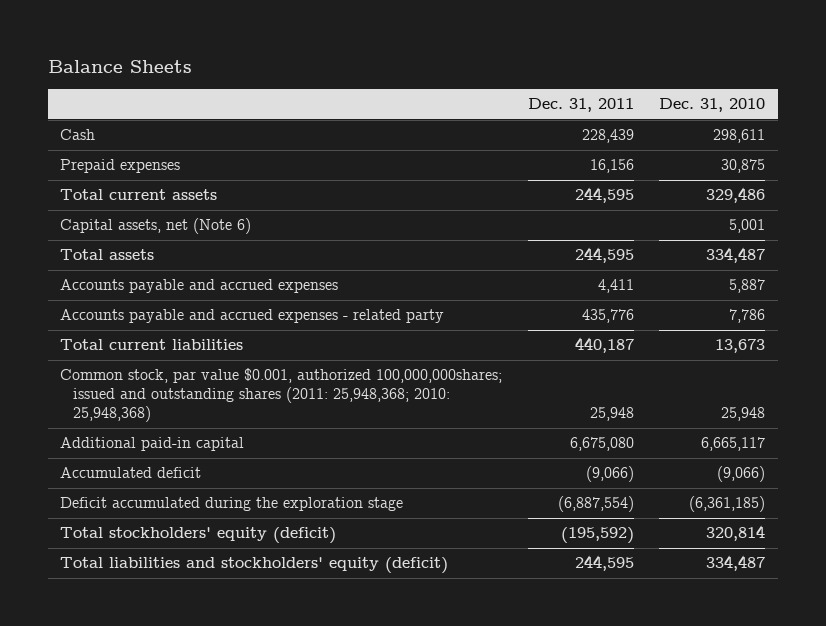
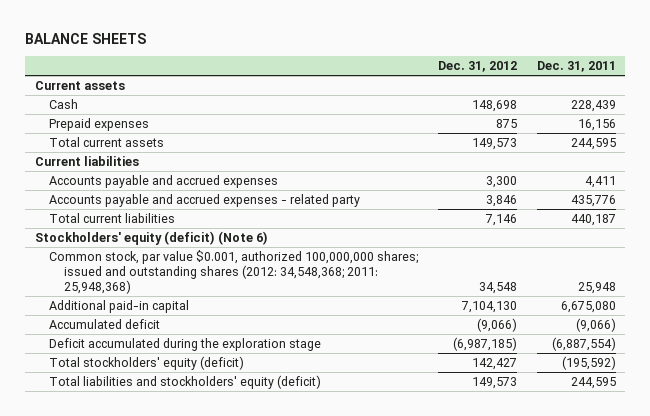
[47,59,192,73] Balance Sheets -> [24,33,146,45] BALANCE SHEETS
[659,98,766,113] Dec. 31, 2010 -> none
none -> [437,61,517,73] Dec. 31, 2012
none -> [34,80,125,90] Current assets
[60,218,252,235] Capital assets, net (Note 6) -> none
[60,249,155,261] Total assets -> none
none -> [34,155,139,166] Current liabilities
none -> [34,230,268,245] Stockholders' equity (deficit) (Note 6)
[60,368,503,423] Common stock, par value $0.001, authorized 100,000,000shares; issued and outstanding shares (2011: 25,948,368; 2010: 25,948,368) -> [49,249,419,294] Common stock, par value $0.001, authorized 100,000,000 shares; issued and outstanding shares (2012: 34,548,368; 2011: 25,948,368)

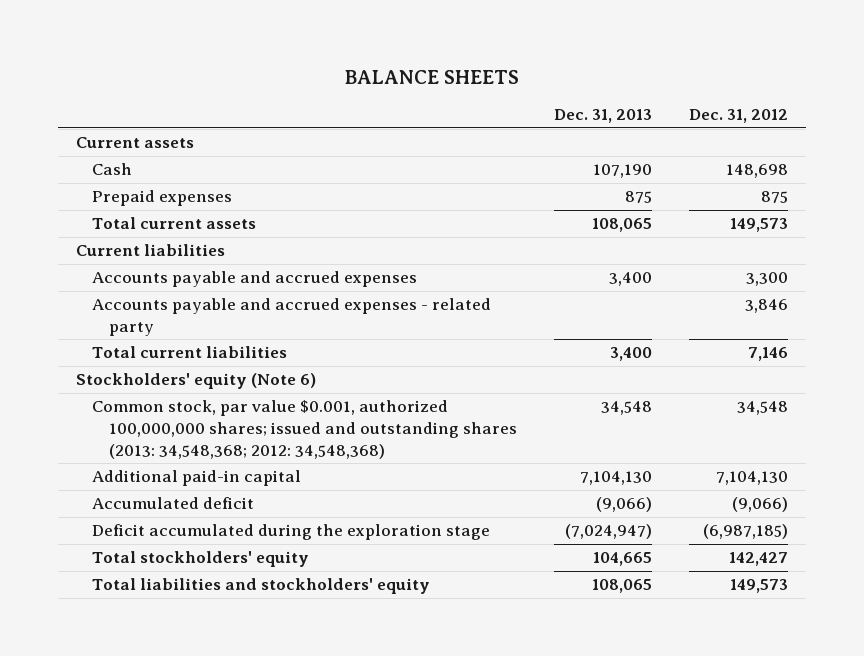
[536,61,616,73] Dec. 31, 2011 -> none
none -> [553,109,652,124] Dec. 31, 2013
[34,230,268,245] Stockholders' equity (deficit) (Note 6) -> [76,373,317,390] Stockholders' equity (Note 6)
[49,249,419,294] Common stock, par value $0.001, authorized 100,000,000 shares; issued and outstanding shares (2012: 34,548,368; 2011: 25,948,368) -> [92,400,517,459] Common stock, par value $0.001, authorized 100,000,000 shares; issued and outstanding shares (2013: 34,548,368; 2012: 34,548,368)
[49,355,245,370] Total stockholders' equity (deficit) -> [92,551,310,568] Total stockholders' equity
[49,374,322,389] Total liabilities and stockholders' equity (deficit) -> [92,578,431,595] Total liabilities and stockholders' equity

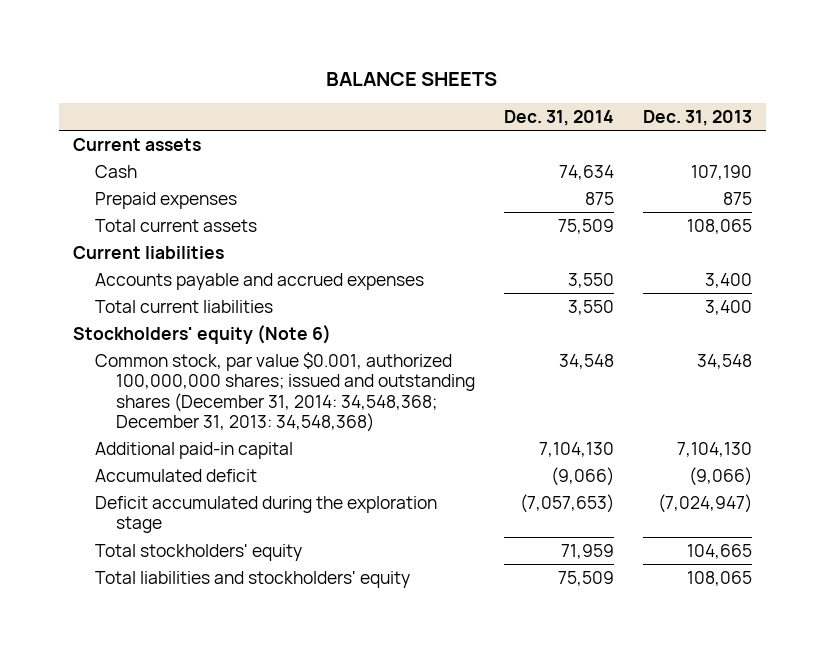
[688,109,788,124] Dec. 31, 2012 -> none
none -> [503,110,614,127] Dec. 31, 2014
[92,298,492,336] Accounts payable and accrued expenses - related party -> none
[92,400,517,459] Common stock, par value $0.001, authorized 100,000,000 shares; issued and outstanding shares (2013: 34,548,368; 2012: 34,548,368) -> [94,351,475,433] Common stock, par value $0.001, authorized 100,000,000 shares; issued and outstanding shares (December 31, 2014: 34,548,368; December 31, 2013: 34,548,368)

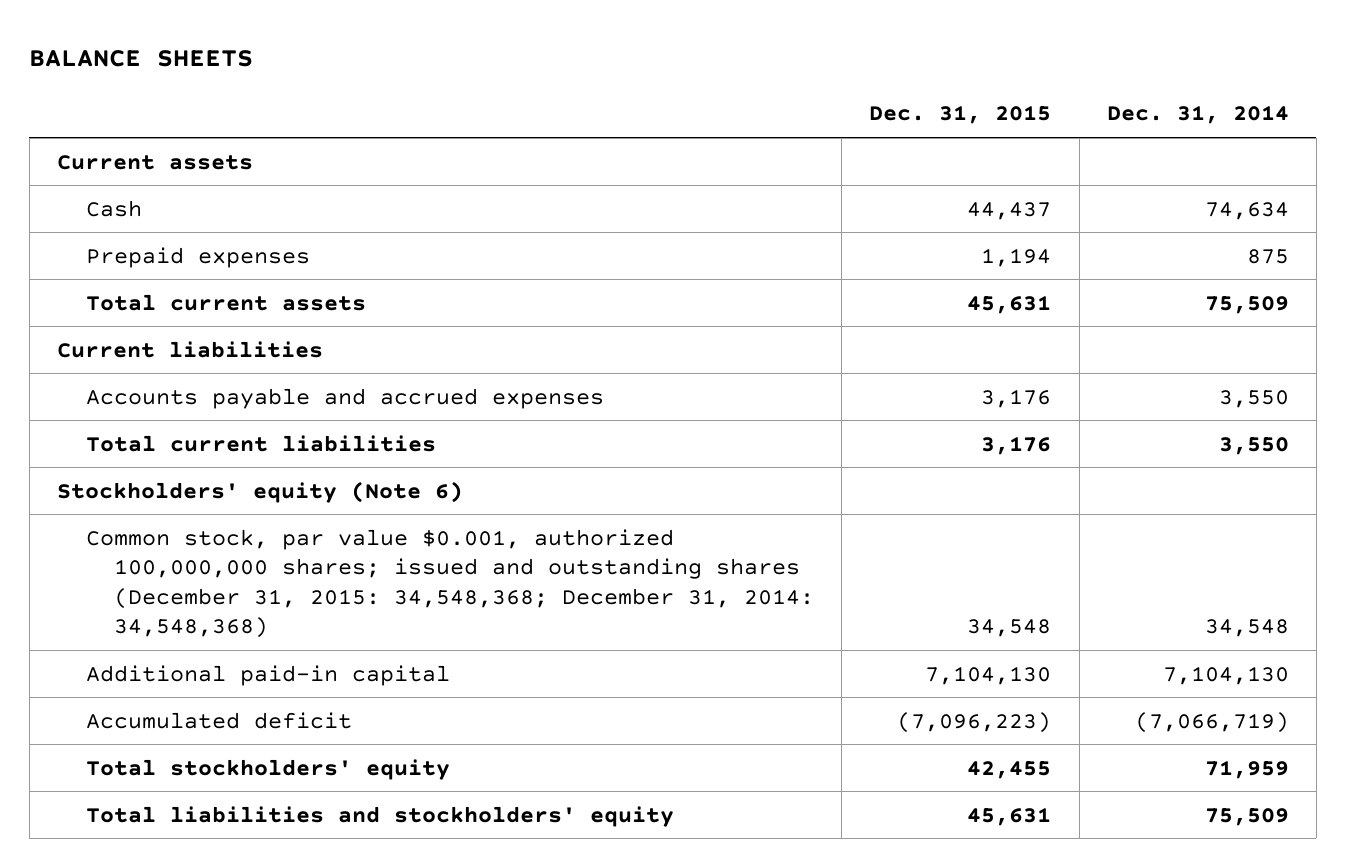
[642,110,752,127] Dec. 31, 2013 -> none
none -> [869,105,1052,125] Dec. 31, 2015
[94,351,475,433] Common stock, par value $0.001, authorized 100,000,000 shares; issued and outstanding shares (December 31, 2014: 34,548,368; December 31, 2013: 34,548,368) -> [85,528,815,639] Common stock, par value $0.001, authorized 100,000,000 shares; issued and outstanding shares (December 31, 2015: 34,548,368; December 31, 2014: 34,548,368)
[94,495,437,534] Deficit accumulated during the exploration stage -> none
[550,466,614,486] (9,066) -> [1134,711,1289,733] (7,066,719)

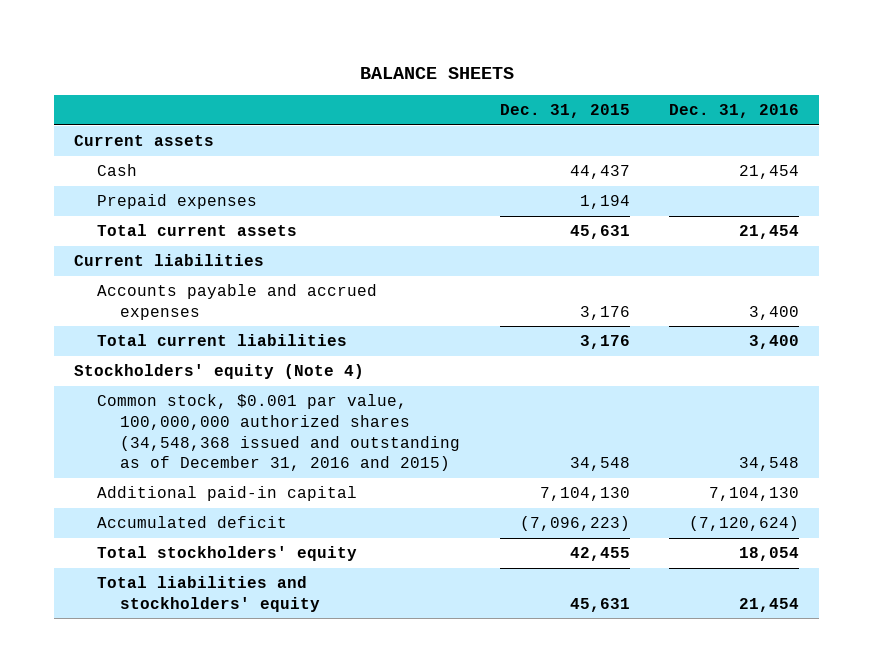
[1106,105,1289,125] Dec. 31, 2014 -> none
none -> [669,104,800,119] Dec. 31, 2016
[56,480,463,503] Stockholders' equity (Note 6) -> [73,364,364,380] Stockholders' equity (Note 4)
[85,528,815,639] Common stock, par value $0.001, authorized 100,000,000 shares; issued and outstanding shares (December 31, 2015: 34,548,368; December 31, 2014: 34,548,368) -> [96,394,460,472] Common stock, $0.001 par value, 100,000,000 authorized shares (34,548,368 issued and outstanding as of December 31, 2016 and 2015)

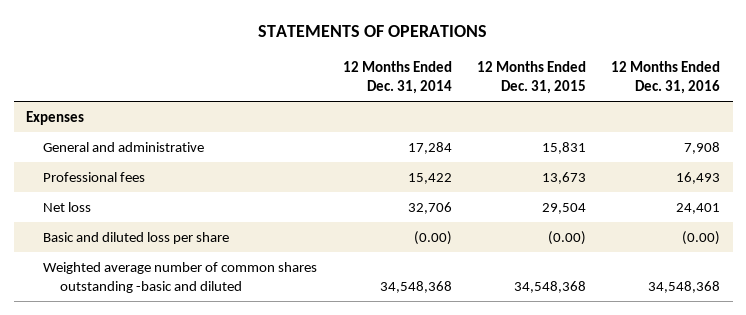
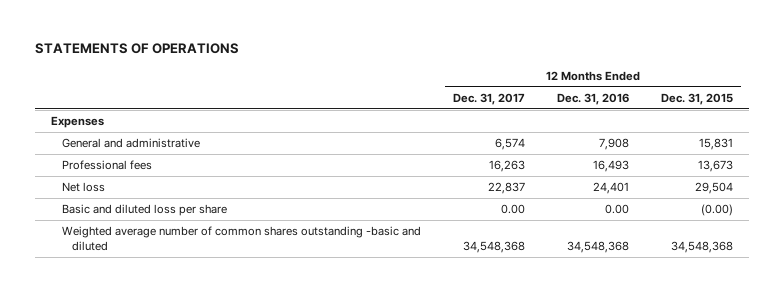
[342,60,452,95] 12 Months Ended Dec. 31, 2014 -> none
none -> [452,93,525,106] Dec. 31, 2017
[682,231,721,246] (0.00) -> [604,204,629,215] 0.00

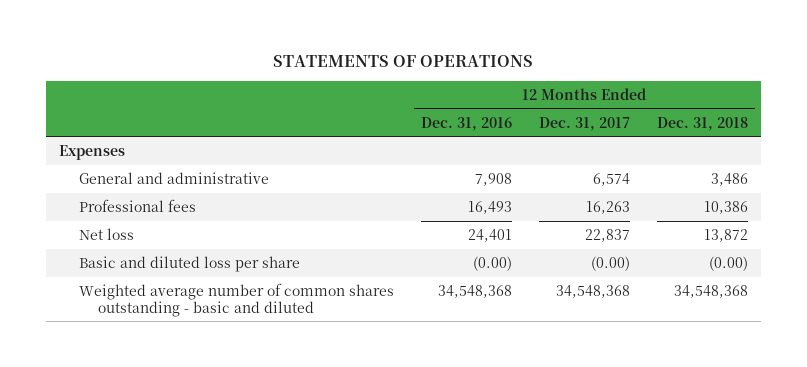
[660,93,733,106] Dec. 31, 2015 -> none
none -> [656,116,748,131] Dec. 31, 2018
[500,204,525,215] 0.00 -> [590,255,630,271] (0.00)
[604,204,629,215] 0.00 -> [472,255,512,271] (0.00)
[61,226,421,252] Weighted average number of common shares outstanding -basic and diluted -> [78,282,394,317] Weighted average number of common shares outstanding - basic and diluted

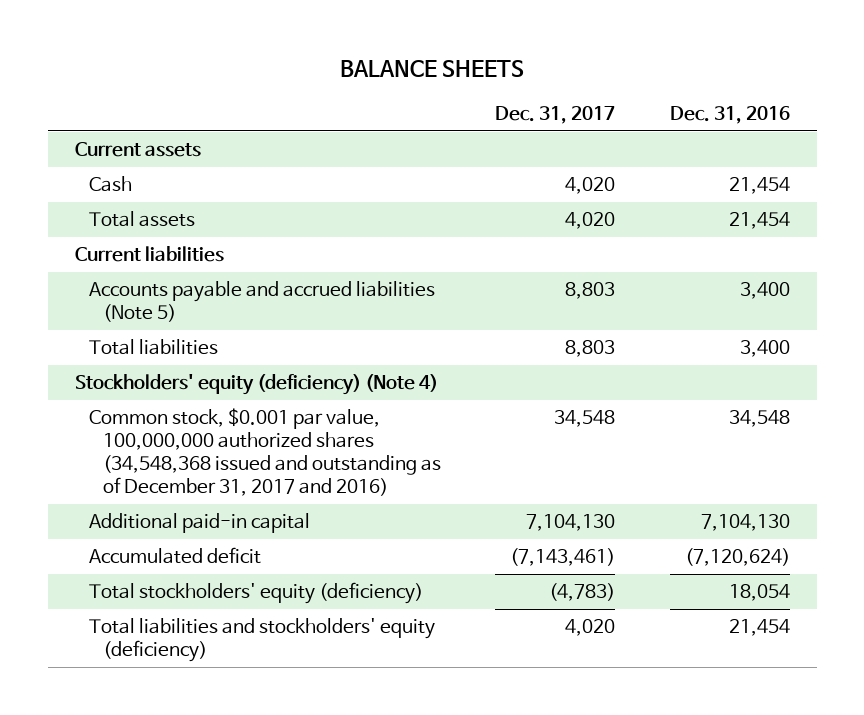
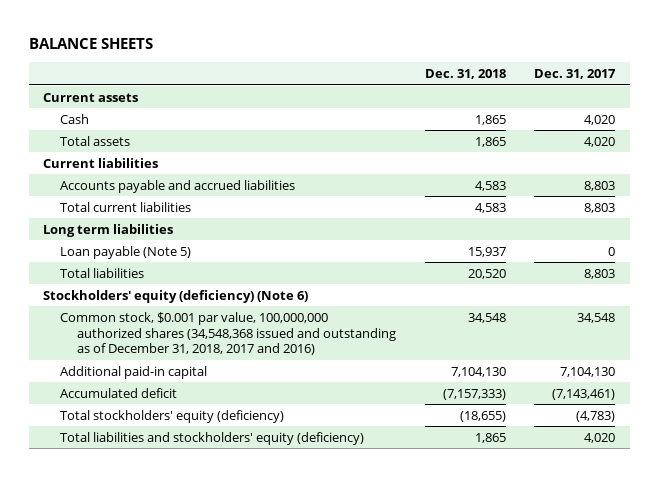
[669,105,790,124] Dec. 31, 2016 -> none
none -> [424,69,506,80] Dec. 31, 2018
[88,281,435,323] Accounts payable and accrued liabilities (Note 5) -> [59,179,295,193] Accounts payable and accrued liabilities
none -> [59,201,191,212] Total current liabilities
none -> [42,223,173,237] Long term liabilities
none -> [59,245,191,259] Loan payable (Note 5)
[74,374,438,396] Stockholders' equity (deficiency) (Note 4) -> [42,289,308,303] Stockholders' equity (deficiency) (Note 6)
[88,408,442,497] Common stock, $0.001 par value, 100,000,000 authorized shares (34,548,368 issued and outstanding as of December 31, 2017 and 2016) -> [59,311,396,356] Common stock, $0.001 par value, 100,000,000 authorized shares (34,548,368 issued and outstanding as of December 31, 2018, 2017 and 2016)

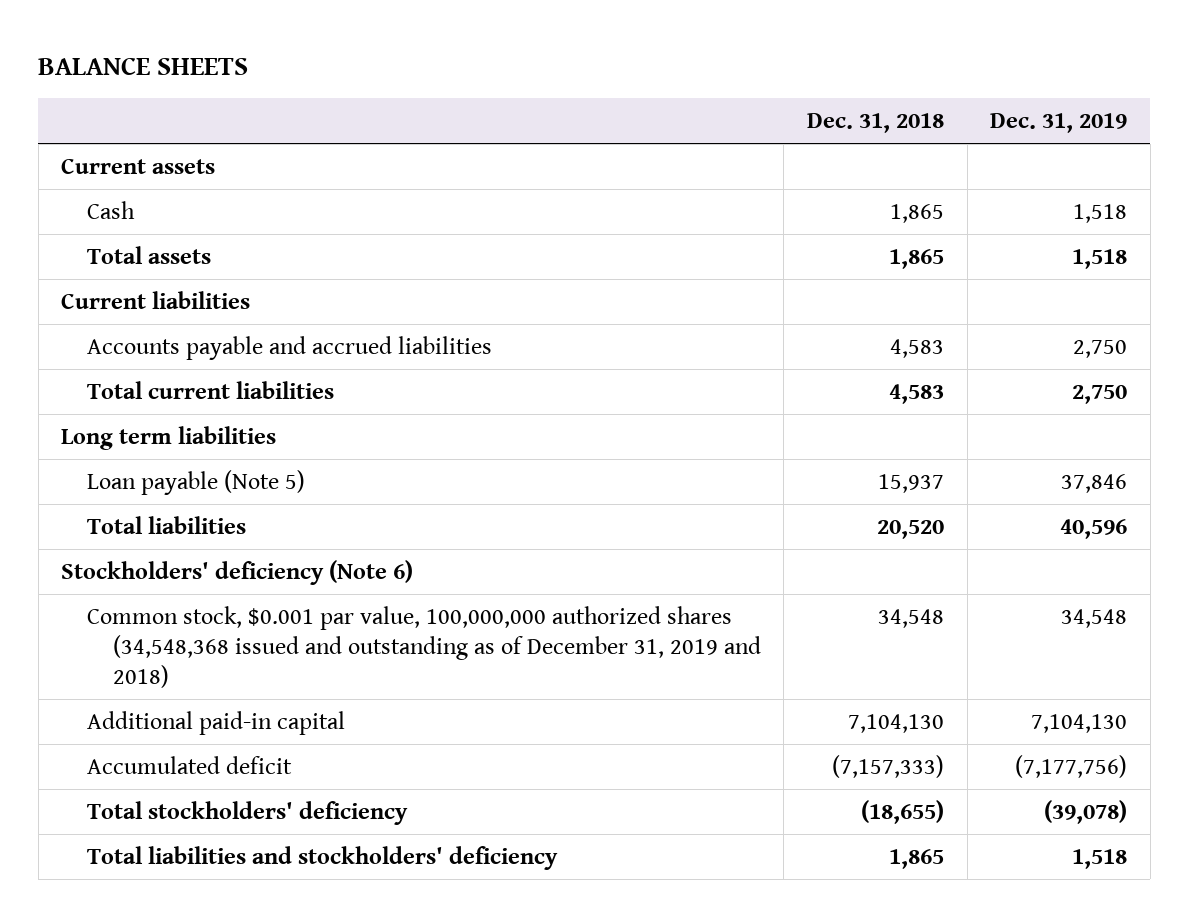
[534,69,617,80] Dec. 31, 2017 -> none
none -> [990,113,1128,134] Dec. 31, 2019
[42,289,308,303] Stockholders' equity (deficiency) (Note 6) -> [61,559,414,585] Stockholders' deficiency (Note 6)
[59,311,396,356] Common stock, $0.001 par value, 100,000,000 authorized shares (34,548,368 issued and outstanding as of December 31, 2018, 2017 and 2016) -> [87,605,761,688] Common stock, $0.001 par value, 100,000,000 authorized shares (34,548,368 issued and outstanding as of December 31, 2019 and 2018)
[59,409,284,423] Total stockholders' equity (deficiency) -> [87,800,409,825] Total stockholders' deficiency
[59,431,364,445] Total liabilities and stockholders' equity (deficiency) -> [87,845,559,870] Total liabilities and stockholders' deficiency

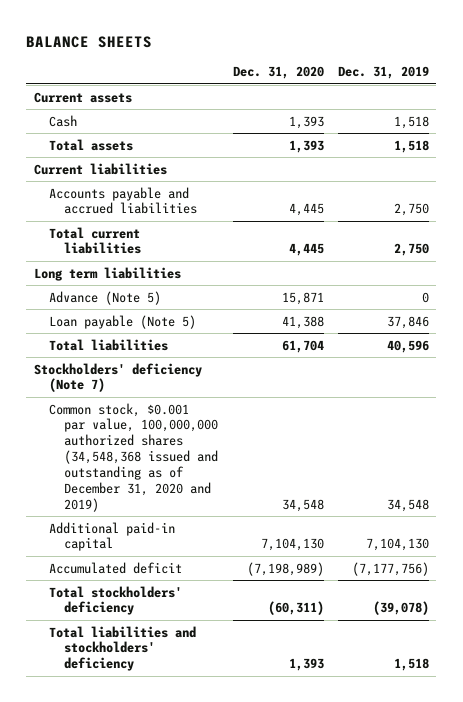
[807,113,945,134] Dec. 31, 2018 -> none
none -> [232,66,324,80] Dec. 31, 2020
none -> [48,290,161,305] Advance (Note 5)
[61,559,414,585] Stockholders' deficiency (Note 6) -> [33,362,202,393] Stockholders' deficiency (Note 7)
[87,605,761,688] Common stock, $0.001 par value, 100,000,000 authorized shares (34,548,368 issued and outstanding as of December 31, 2019 and 2018) -> [48,402,219,513] Common stock, $0.001 par value, 100,000,000 authorized shares (34,548,368 issued and outstanding as of December 31, 2020 and 2019)

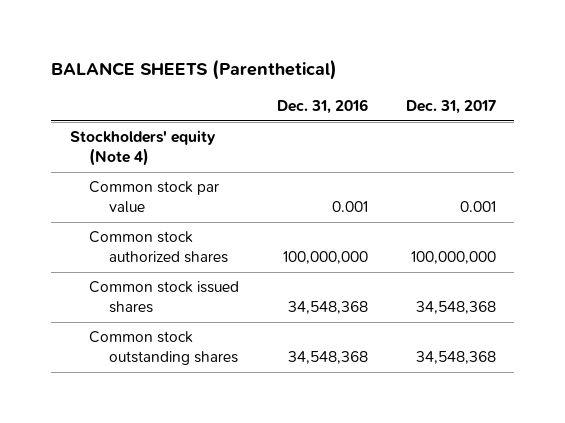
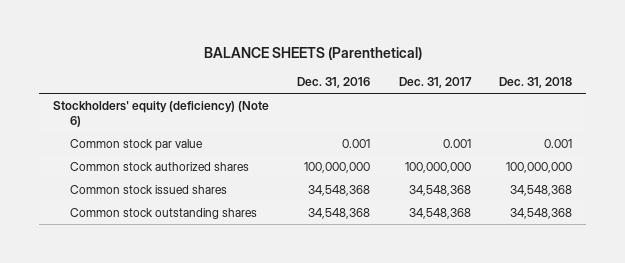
none -> [499,76,573,88] Dec. 31, 2018
[69,130,216,167] Stockholders' equity (Note 4) -> [53,101,270,127] Stockholders' equity (deficiency) (Note 6)

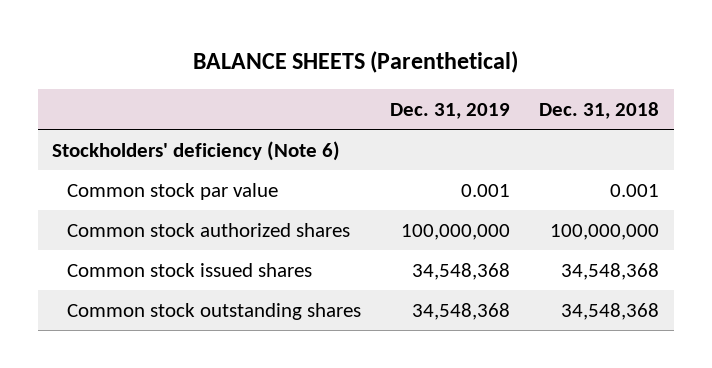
[297,76,371,88] Dec. 31, 2016 -> none
[398,76,472,88] Dec. 31, 2017 -> none
none -> [390,102,511,119] Dec. 31, 2019
[53,101,270,127] Stockholders' equity (deficiency) (Note 6) -> [52,140,341,161] Stockholders' deficiency (Note 6)

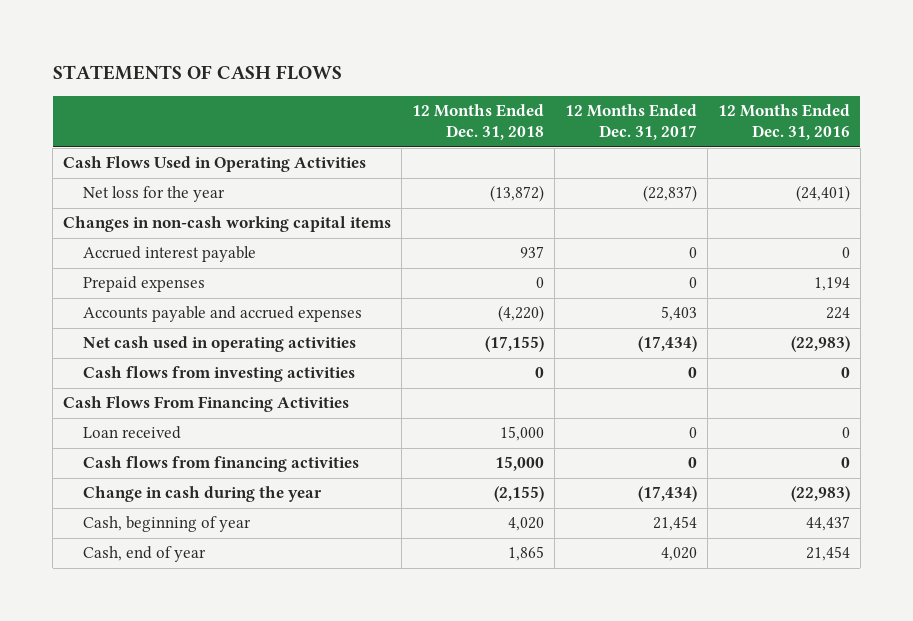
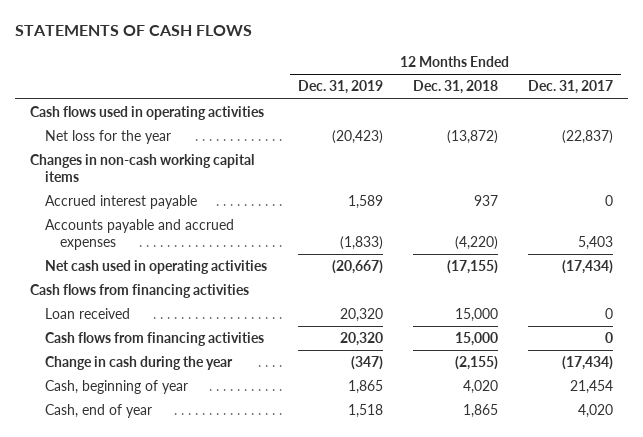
[717,103,850,141] 12 Months Ended Dec. 31, 2016 -> none
none -> [297,80,383,95] Dec. 31, 2019
[63,156,367,173] Cash Flows Used in Operating Activities -> [30,106,265,121] Cash flows used in operating activities
[82,276,205,293] Prepaid expenses -> none
[82,366,355,383] Cash flows from investing activities -> none
[63,396,350,413] Cash Flows From Financing Activities -> [30,284,250,299] Cash flows from financing activities

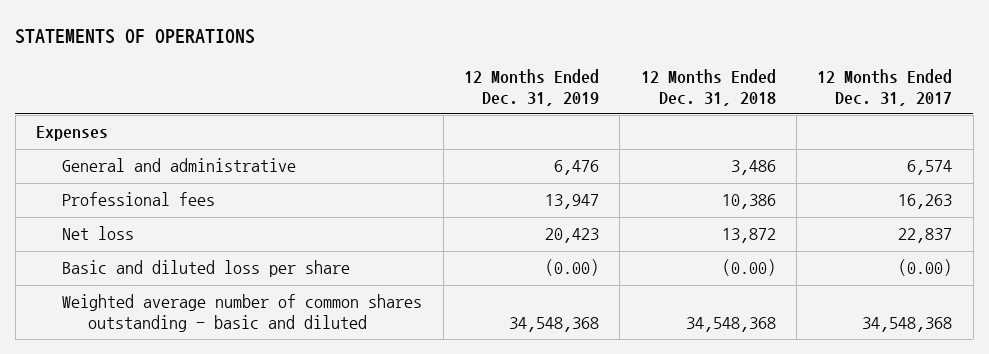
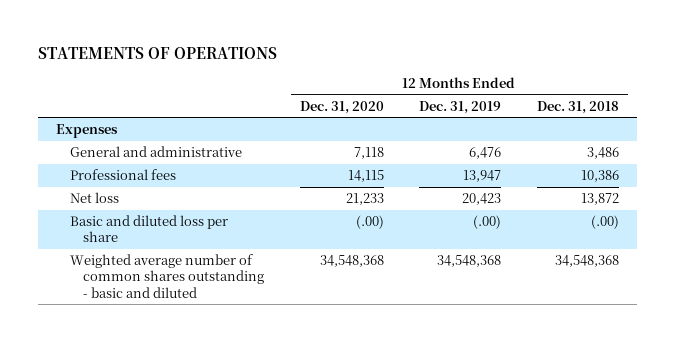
[817,69,953,106] 12 Months Ended Dec. 31, 2017 -> none
none -> [299,100,384,114] Dec. 31, 2020
[544,259,599,277] (0.00) -> [473,215,502,230] (.00)
[721,259,776,277] (0.00) -> [590,215,619,230] (.00)

